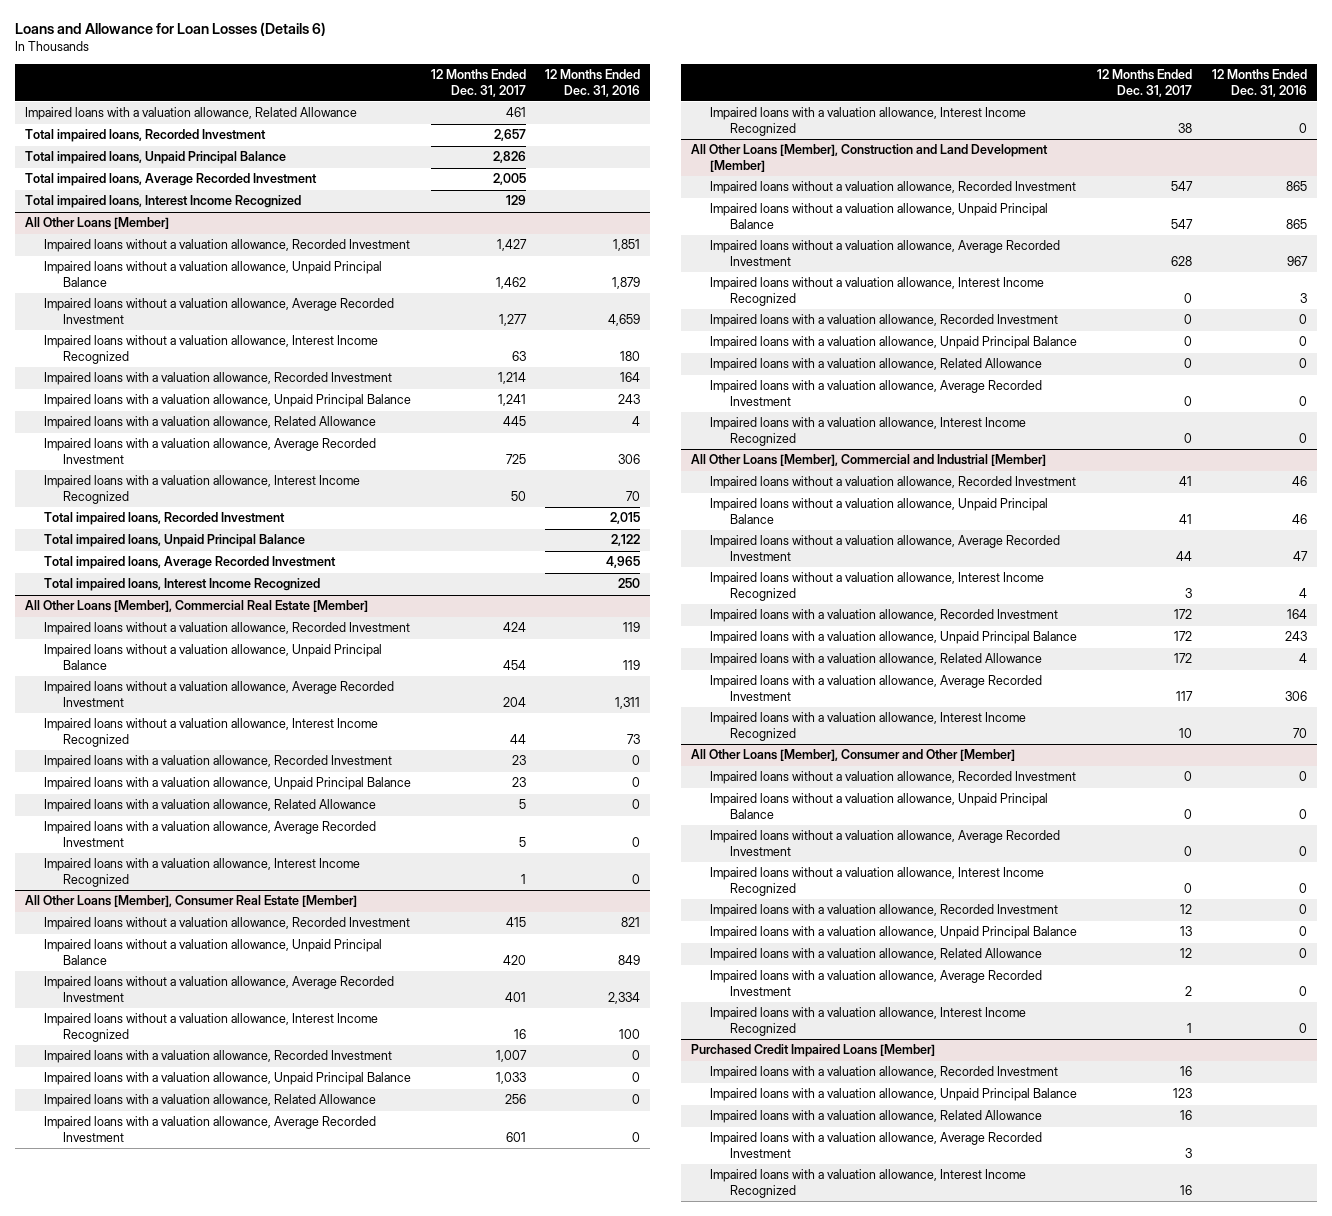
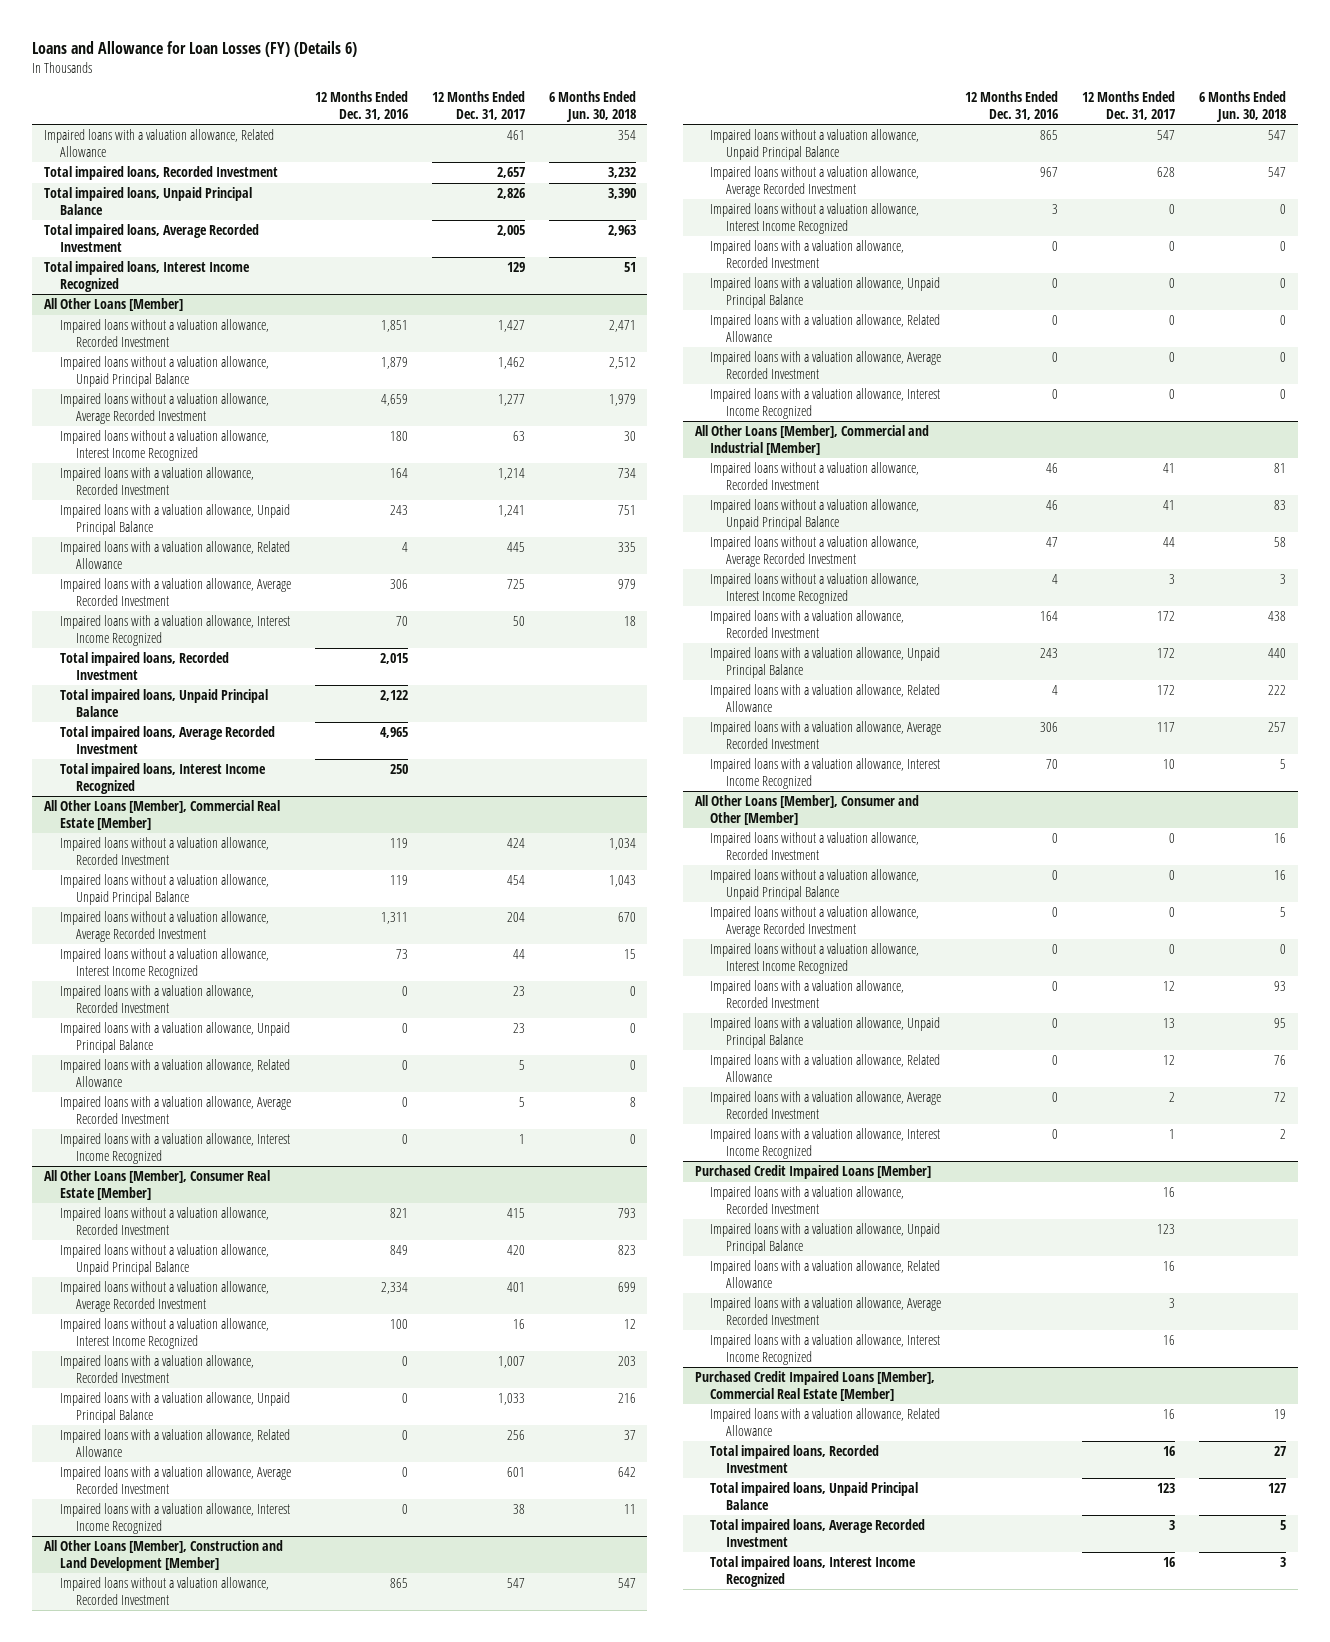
[14,22,326,37] Loans and Allowance for Loan Losses (Details 6) -> [32,41,358,58] Loans and Allowance for Loan Losses (FY) (Details 6)
none -> [548,91,636,122] 6 Months Ended Jun. 30, 2018
none -> [694,1371,935,1401] Purchased Credit Impaired Loans [Member], Commercial Real Estate [Member]
none -> [710,1408,941,1436] Impaired loans with a valuation allowance, Related Allowance
none -> [710,1445,880,1473] Total impaired loans, Recorded Investment
none -> [710,1482,919,1510] Total impaired loans, Unpaid Principal Balance
none -> [710,1519,926,1547] Total impaired loans, Average Recorded Investment
none -> [710,1556,917,1587] Total impaired loans, Interest Income Recognized

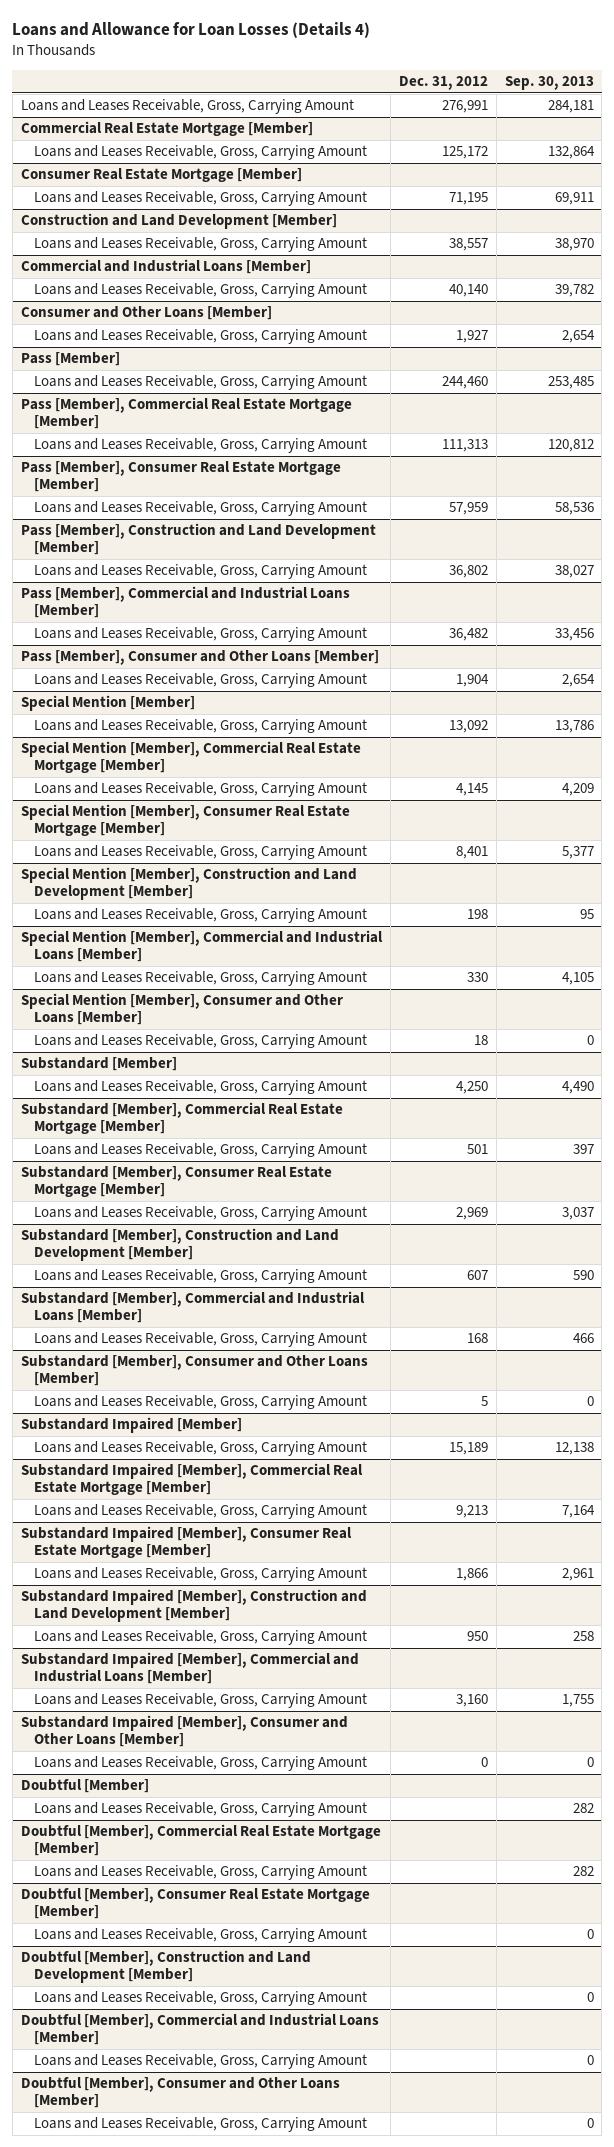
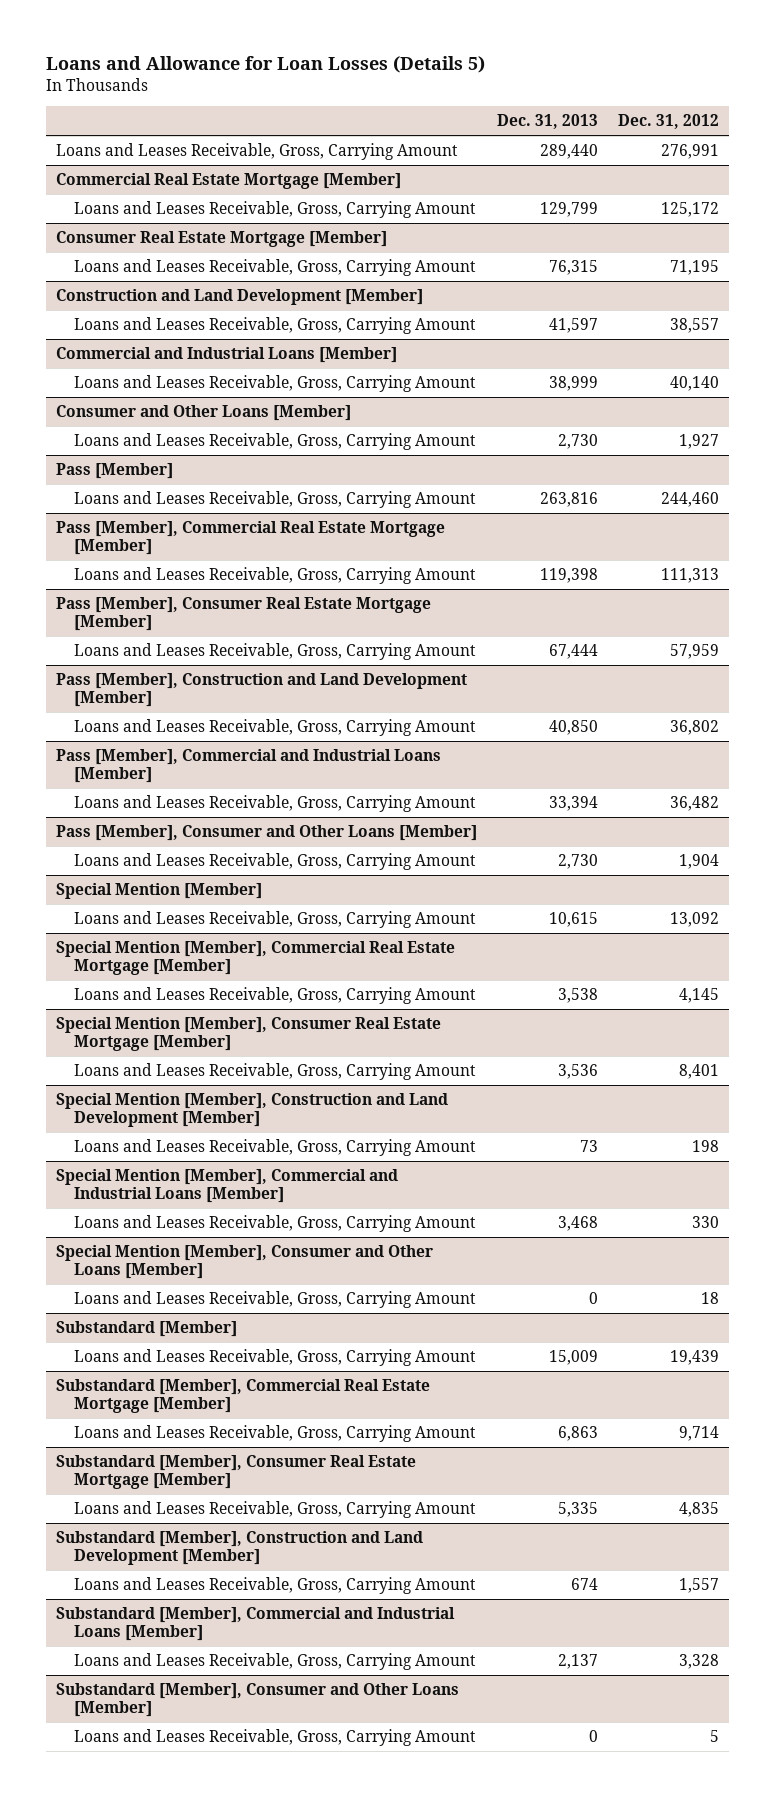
[12,22,371,39] Loans and Allowance for Loan Losses (Details 4) -> [45,55,485,73] Loans and Allowance for Loan Losses (Details 5)
[504,76,594,91] Sep. 30, 2013 -> none
none -> [497,114,599,130] Dec. 31, 2013
[455,1081,488,1095] 4,250 -> [670,1350,720,1366] 19,439
[466,1144,488,1155] 501 -> [679,1426,720,1442] 9,714
[455,1207,488,1221] 2,969 -> [679,1502,720,1518] 4,835
[466,1270,488,1281] 607 -> [679,1578,720,1594] 1,557
[466,1333,488,1344] 168 -> [679,1654,720,1670] 3,328
[20,1417,242,1434] Substandard Impaired [Member] -> none
[33,1441,367,1457] Loans and Leases Receivable, Gross, Carrying Amount -> none
[20,1463,363,1496] Substandard Impaired [Member], Commercial Real Estate Mortgage [Member] -> none
[33,1504,367,1520] Loans and Leases Receivable, Gross, Carrying Amount -> none
[20,1526,352,1559] Substandard Impaired [Member], Consumer Real Estate Mortgage [Member] -> none
[33,1567,367,1583] Loans and Leases Receivable, Gross, Carrying Amount -> none
[20,1589,367,1623] Substandard Impaired [Member], Construction and Land Development [Member] -> none
[33,1630,367,1646] Loans and Leases Receivable, Gross, Carrying Amount -> none
[20,1652,359,1685] Substandard Impaired [Member], Commercial and Industrial Loans [Member] -> none
[33,1693,367,1709] Loans and Leases Receivable, Gross, Carrying Amount -> none
[20,1715,348,1748] Substandard Impaired [Member], Consumer and Other Loans [Member] -> none
[33,1756,367,1772] Loans and Leases Receivable, Gross, Carrying Amount -> none
[20,1779,149,1794] Doubtful [Member] -> none
[33,1802,367,1818] Loans and Leases Receivable, Gross, Carrying Amount -> none
[20,1824,381,1857] Doubtful [Member], Commercial Real Estate Mortgage [Member] -> none
[33,1865,367,1881] Loans and Leases Receivable, Gross, Carrying Amount -> none
[20,1888,370,1920] Doubtful [Member], Consumer Real Estate Mortgage [Member] -> none
[33,1928,367,1944] Loans and Leases Receivable, Gross, Carrying Amount -> none
[20,1950,311,1984] Doubtful [Member], Construction and Land Development [Member] -> none
[33,1991,367,2007] Loans and Leases Receivable, Gross, Carrying Amount -> none
[20,2013,379,2046] Doubtful [Member], Commercial and Industrial Loans [Member] -> none
[33,2054,367,2070] Loans and Leases Receivable, Gross, Carrying Amount -> none
[20,2077,340,2109] Doubtful [Member], Consumer and Other Loans [Member] -> none
[33,2117,367,2133] Loans and Leases Receivable, Gross, Carrying Amount -> none

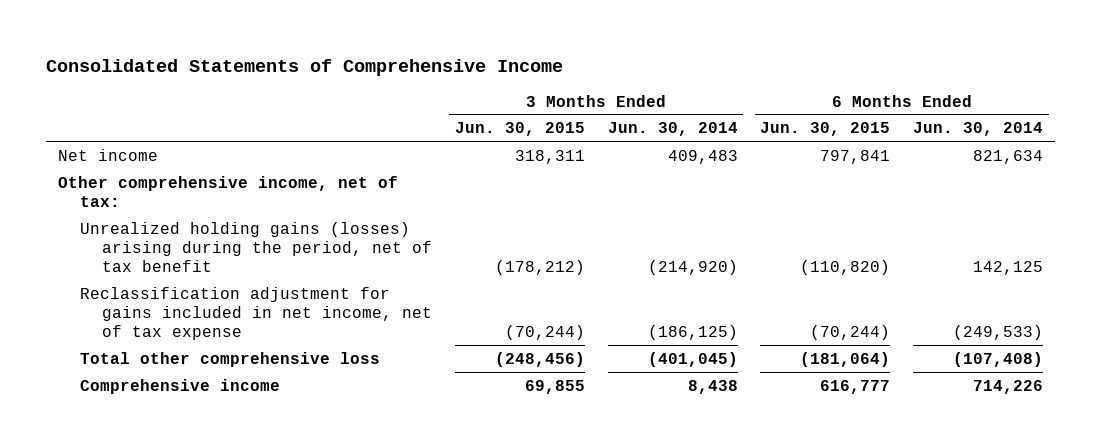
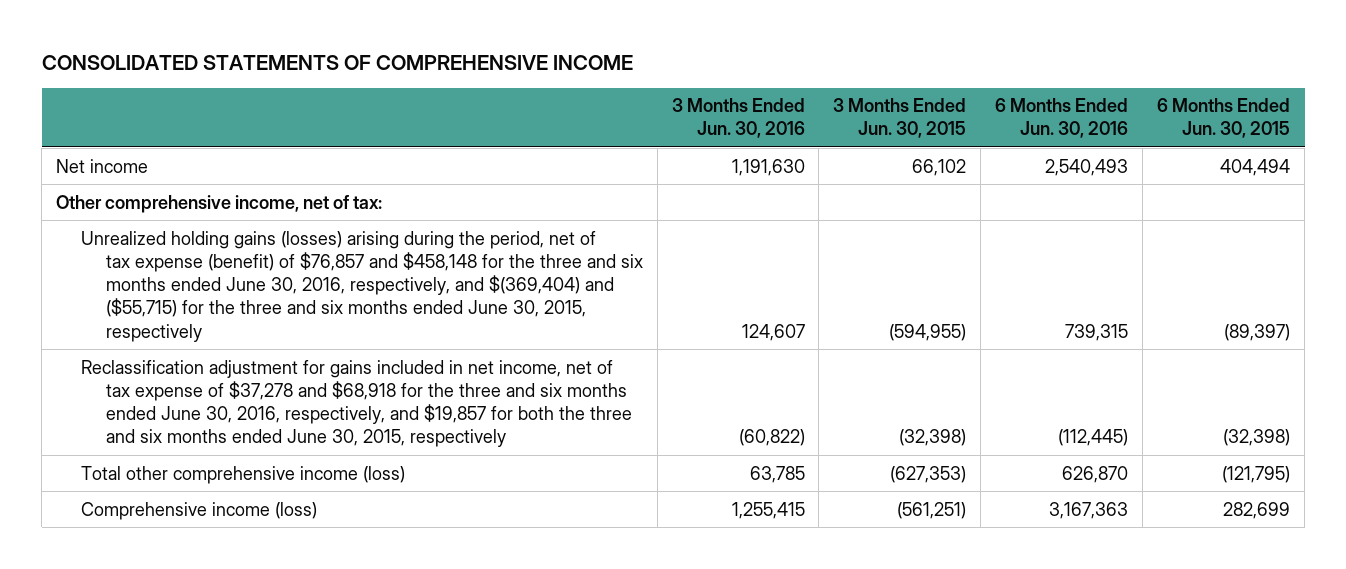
[46,58,564,76] Consolidated Statements of Comprehensive Income -> [41,54,633,70] CONSOLIDATED STATEMENTS OF COMPREHENSIVE INCOME
[607,122,738,137] Jun. 30, 2014 -> none
[913,122,1044,137] Jun. 30, 2014 -> none
none -> [671,98,805,139] 3 Months Ended Jun. 30, 2016
none -> [995,98,1129,139] 6 Months Ended Jun. 30, 2016
[514,149,585,164] 318,311 -> [912,158,967,176] 66,102
[820,149,891,164] 797,841 -> [1220,158,1291,176] 404,494
[79,221,432,273] Unrealized holding gains (losses) arising during the period, net of tax benefit -> [81,230,643,342] Unrealized holding gains (losses) arising during the period, net of tax expense (benefit) of $76,857 and $458,148 for the three and six months ended June 30, 2016, respectively, and $(369,404) and ($55,715) for the three and six months ended June 30, 2015, respectively
[494,260,585,276] (178,212) -> [889,323,967,341] (594,955)
[800,260,891,276] (110,820) -> [1224,323,1291,341] (89,397)
[79,286,432,341] Reclassification adjustment for gains included in net income, net of tax expense -> [81,359,632,448] Reclassification adjustment for gains included in net income, net of tax expense of $37,278 and $68,918 for the three and six months ended June 30, 2016, respectively, and $19,857 for both the three and six months ended June 30, 2015, respectively
[504,325,585,341] (70,244) -> [899,429,967,447] (32,398)
[810,325,891,341] (70,244) -> [1223,429,1291,447] (32,398)
[79,351,380,367] Total other comprehensive loss -> [81,465,406,484] Total other comprehensive income (loss)
[494,351,585,367] (248,456) -> [890,465,967,483] (627,353)
[800,351,891,367] (181,064) -> [1222,465,1291,483] (121,795)
[79,378,280,394] Comprehensive income -> [81,501,318,520] Comprehensive income (loss)
[524,379,585,394] 69,855 -> [897,501,967,519] (561,251)
[820,379,891,394] 616,777 -> [1223,501,1291,519] 282,699

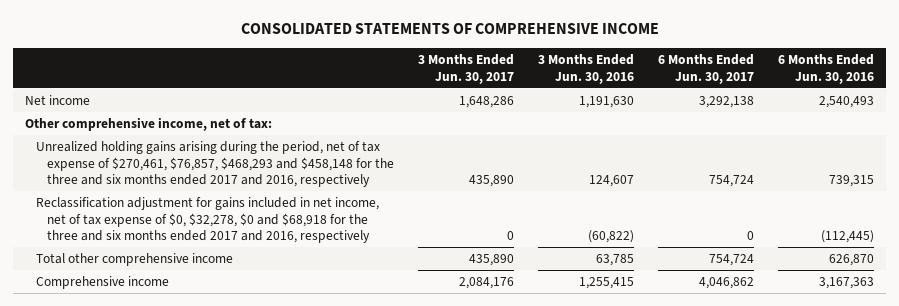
[833,98,967,139] 3 Months Ended Jun. 30, 2015 -> none
[1157,98,1291,139] 6 Months Ended Jun. 30, 2015 -> none
none -> [418,54,515,84] 3 Months Ended Jun. 30, 2017
none -> [658,54,755,84] 6 Months Ended Jun. 30, 2017
[81,230,643,342] Unrealized holding gains (losses) arising during the period, net of tax expense (benefit) of $76,857 and $458,148 for the three and six months ended June 30, 2016, respectively, and $(369,404) and ($55,715) for the three and six months ended June 30, 2015, respectively -> [36,140,395,188] Unrealized holding gains arising during the period, net of tax expense of $270,461, $76,857, $468,293 and $458,148 for the three and six months ended 2017 and 2016, respectively
[81,359,632,448] Reclassification adjustment for gains included in net income, net of tax expense of $37,278 and $68,918 for the three and six months ended June 30, 2016, respectively, and $19,857 for both the three and six months ended June 30, 2015, respectively -> [36,196,380,244] Reclassification adjustment for gains included in net income, net of tax expense of $0, $32,278, $0 and $68,918 for the three and six months ended 2017 and 2016, respectively
[81,465,406,484] Total other comprehensive income (loss) -> [36,252,234,266] Total other comprehensive income
[81,501,318,520] Comprehensive income (loss) -> [36,275,170,289] Comprehensive income

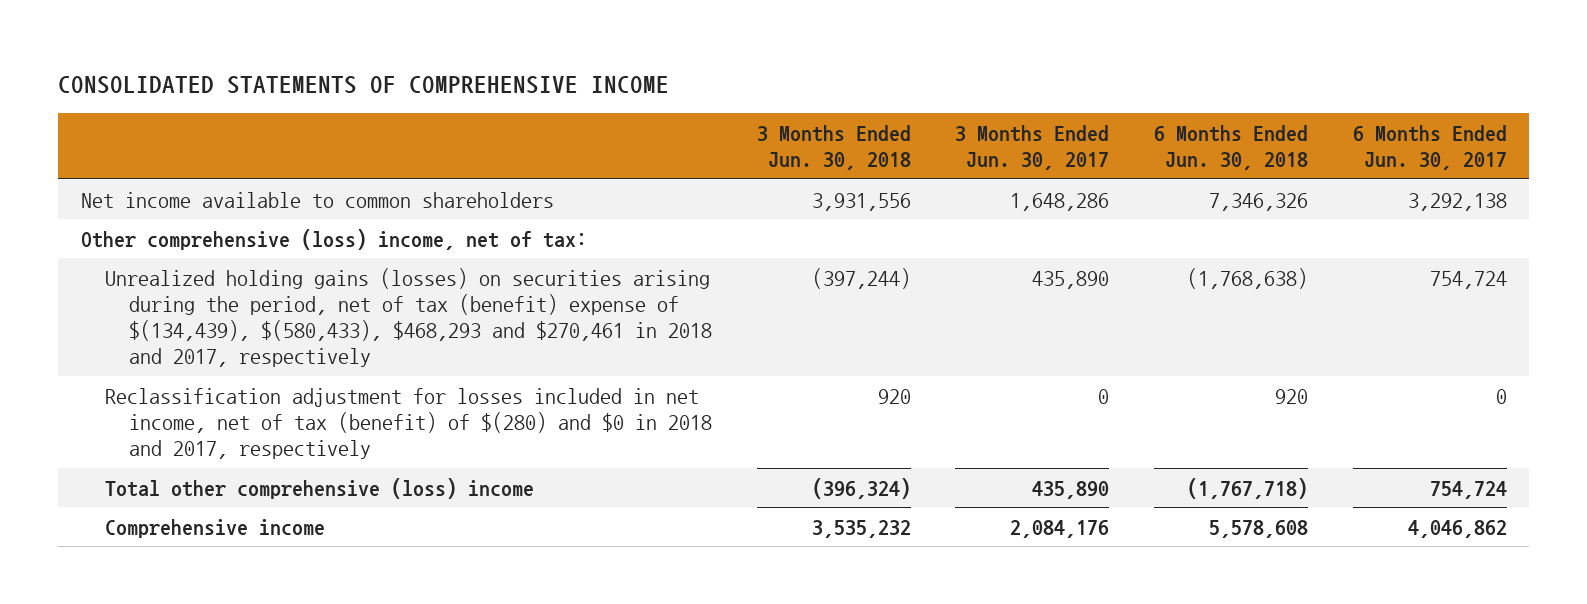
[538,54,635,84] 3 Months Ended Jun. 30, 2016 -> none
[778,54,875,84] 6 Months Ended Jun. 30, 2016 -> none
none -> [756,124,911,171] 3 Months Ended Jun. 30, 2018
none -> [1153,124,1308,171] 6 Months Ended Jun. 30, 2018
[24,94,90,105] Net income -> [80,191,554,208] Net income available to common shareholders
[24,116,272,131] Other comprehensive income, net of tax: -> [80,228,587,250] Other comprehensive (loss) income, net of tax:
[36,140,395,188] Unrealized holding gains arising during the period, net of tax expense of $270,461, $76,857, $468,293 and $458,148 for the three and six months ended 2017 and 2016, respectively -> [104,267,713,368] Unrealized holding gains (losses) on securities arising during the period, net of tax (benefit) expense of $(134,439), $(580,433), $468,293 and $270,461 in 2018 and 2017, respectively
[36,196,380,244] Reclassification adjustment for gains included in net income, net of tax expense of $0, $32,278, $0 and $68,918 for the three and six months ended 2017 and 2016, respectively -> [104,387,713,460] Reclassification adjustment for losses included in net income, net of tax (benefit) of $(280) and $0 in 2018 and 2017, respectively
[36,252,234,266] Total other comprehensive income -> [104,477,534,499] Total other comprehensive (loss) income

